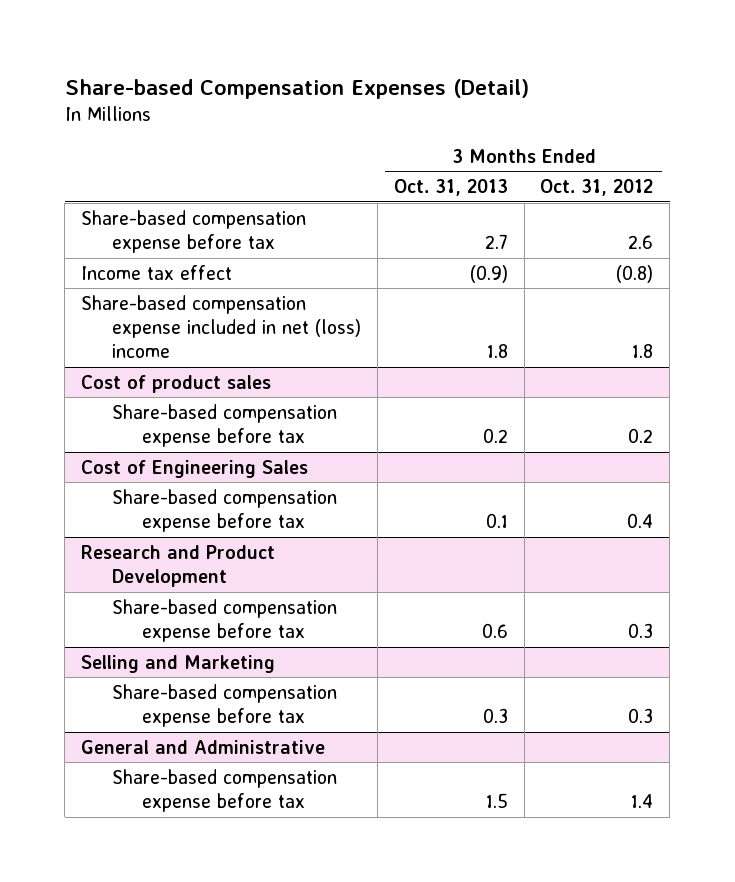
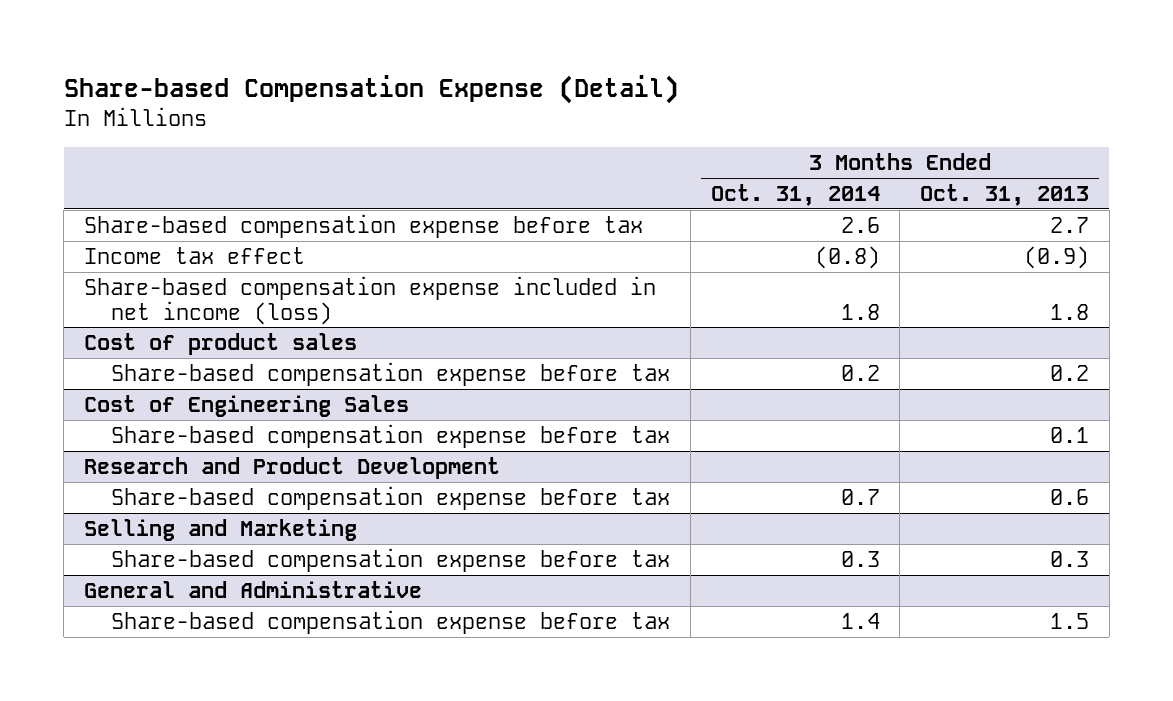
[64,79,529,100] Share-based Compensation Expenses (Detail) -> [63,75,679,105] Share-based Compensation Expense (Detail)
[540,179,654,197] Oct. 31, 2012 -> none
none -> [710,183,880,206] Oct. 31, 2014
[81,294,361,359] Share-based compensation expense included in net (loss) income -> [84,275,657,325] Share-based compensation expense included in net income (loss)

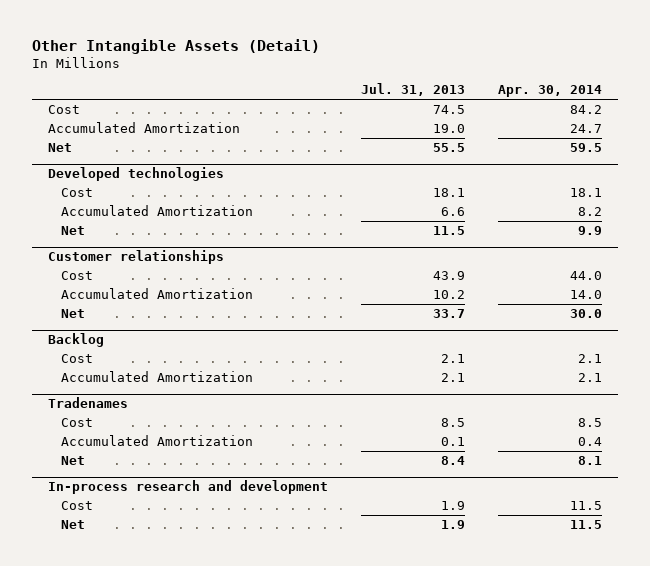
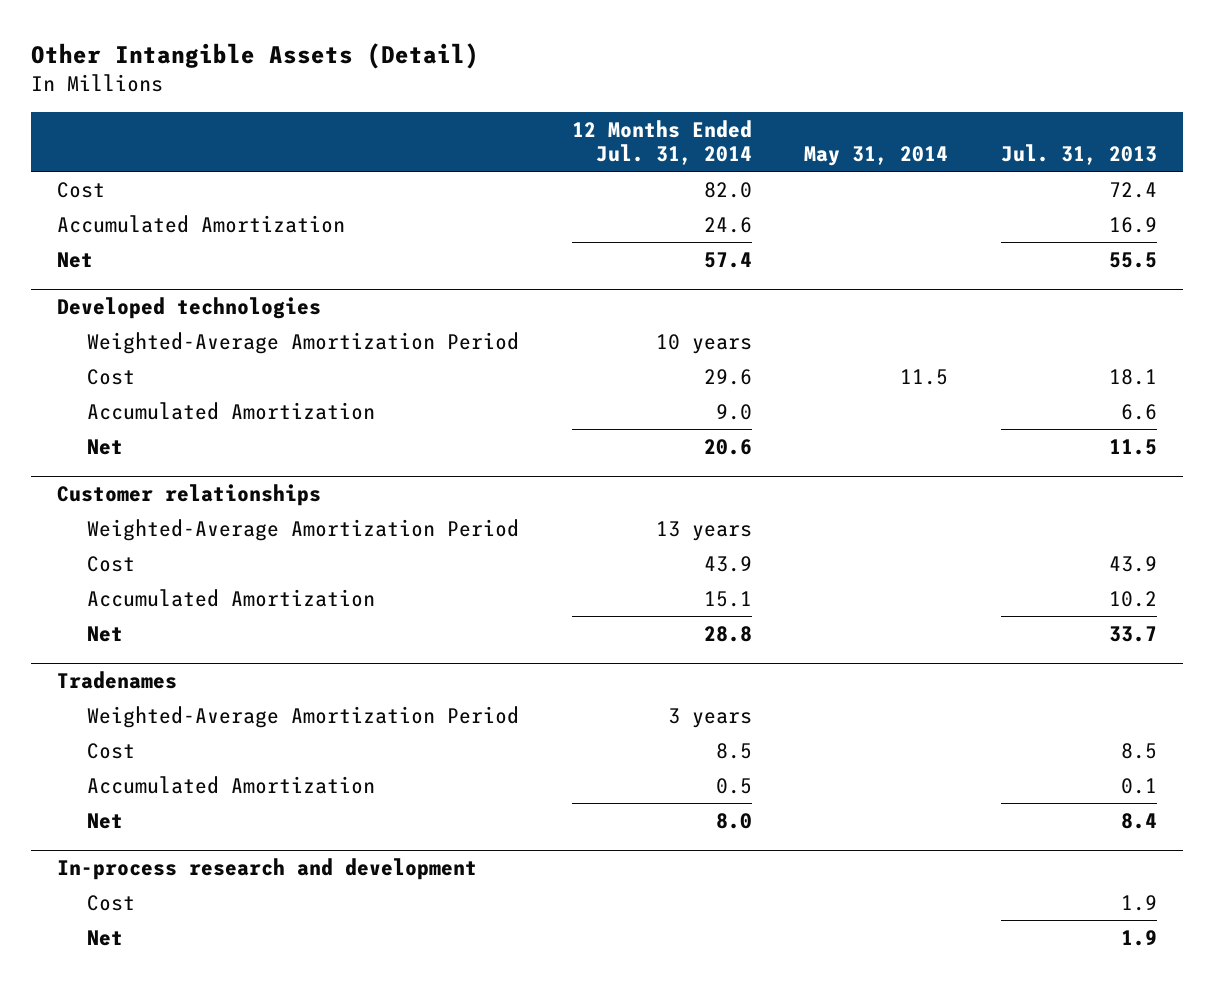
[497,85,602,98] Apr. 30, 2014 -> none
none -> [571,119,752,166] 12 Months Ended Jul. 31, 2014
none -> [804,146,949,167] May 31, 2014
[432,105,465,115] 74.5 -> [1109,181,1158,198] 72.4
[432,124,465,134] 19.0 -> [1109,216,1158,233] 16.9
none -> [87,331,520,354] Weighted-Average Amortization Period
none -> [87,518,520,541] Weighted-Average Amortization Period
[48,333,105,348] Backlog -> none
[61,354,94,364] Cost -> none
[61,371,254,383] Accumulated Amortization -> none
none -> [87,705,520,728] Weighted-Average Amortization Period

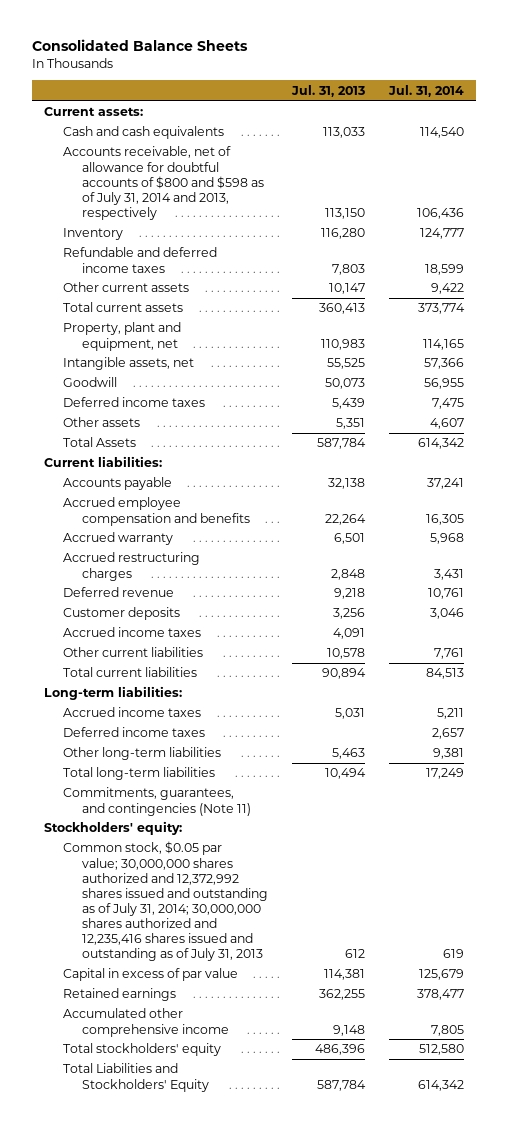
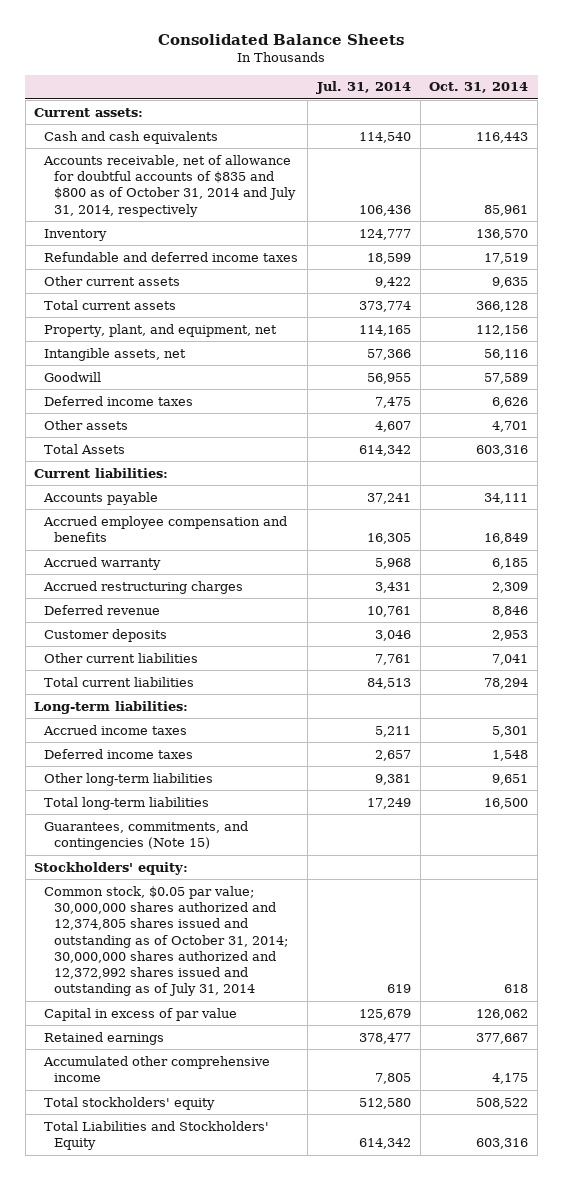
[291,84,366,97] Jul. 31, 2013 -> none
none -> [429,82,529,94] Oct. 31, 2014
[63,146,265,220] Accounts receivable, net of allowance for doubtful accounts of $800 and $598 as of July 31, 2014 and 2013, respectively -> [43,154,297,217] Accounts receivable, net of allowance for doubtful accounts of $835 and $800 as of October 31, 2014 and July 31, 2014, respectively
[63,322,182,351] Property, plant and equipment, net -> [44,323,278,337] Property, plant, and equipment, net
[63,627,202,638] Accrued income taxes -> none
[63,787,252,816] Commitments, guarantees, and contingencies (Note 11) -> [44,820,249,851] Guarantees, commitments, and contingencies (Note 15)
[63,841,269,962] Common stock, $0.05 par value; 30,000,000 shares authorized and 12,372,992 shares issued and outstanding as of July 31, 2014; 30,000,000 shares authorized and 12,235,416 shares issued and outstanding as of July 31, 2013 -> [44,885,289,997] Common stock, $0.05 par value; 30,000,000 shares authorized and 12,374,805 shares issued and outstanding as of October 31, 2014; 30,000,000 shares authorized and 12,372,992 shares issued and outstanding as of July 31, 2014

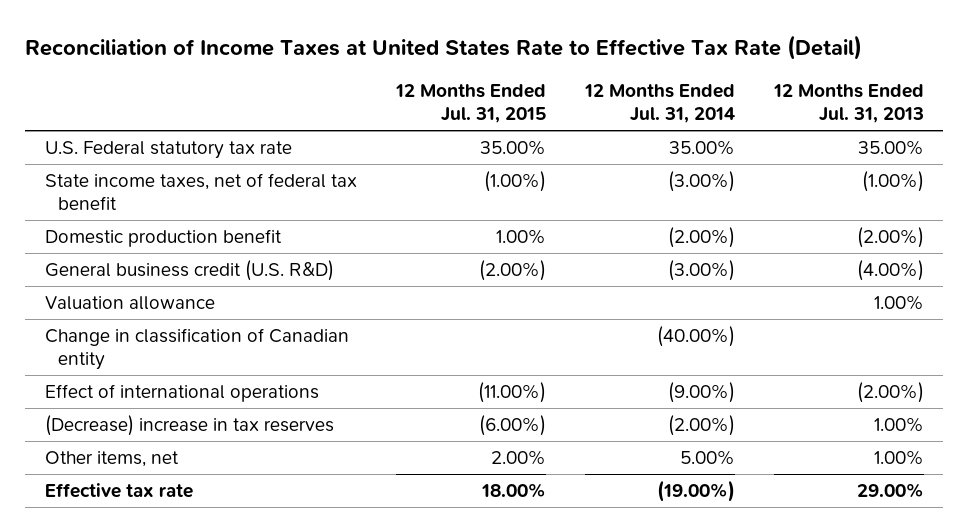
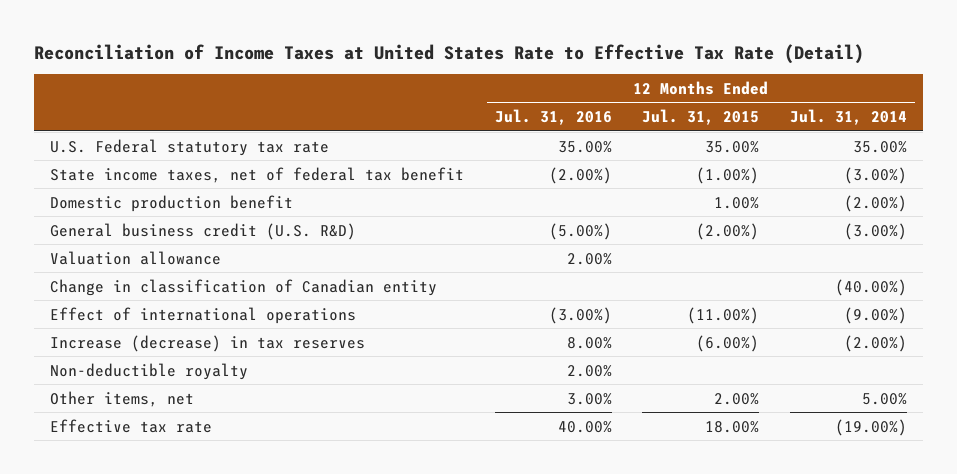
[772,84,924,124] 12 Months Ended Jul. 31, 2013 -> none
none -> [494,108,612,125] Jul. 31, 2016
[44,415,334,437] (Decrease) increase in tax reserves -> [49,334,365,352] Increase (decrease) in tax reserves
none -> [49,362,248,380] Non-deductible royalty

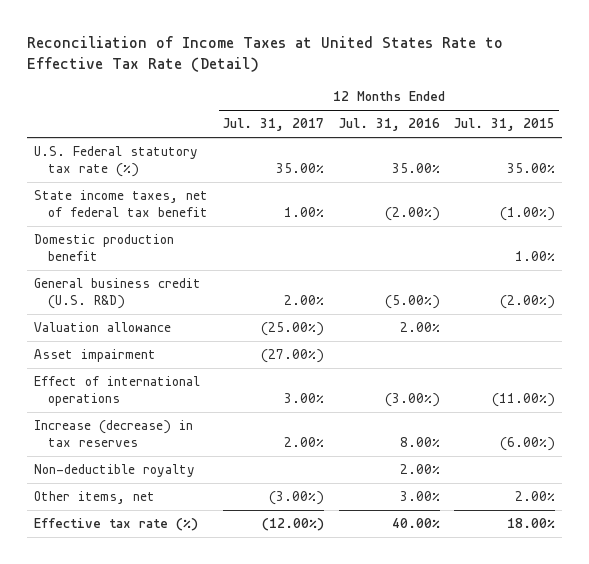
[790,108,908,125] Jul. 31, 2014 -> none
none -> [222,118,324,132] Jul. 31, 2017
[49,138,329,156] U.S. Federal statutory tax rate -> [34,146,199,178] U.S. Federal statutory tax rate (%)
[49,278,437,296] Change in classification of Canadian entity -> none
none -> [34,349,157,363] Asset impairment
[49,418,212,433] Effective tax rate -> [34,518,199,532] Effective tax rate (%)

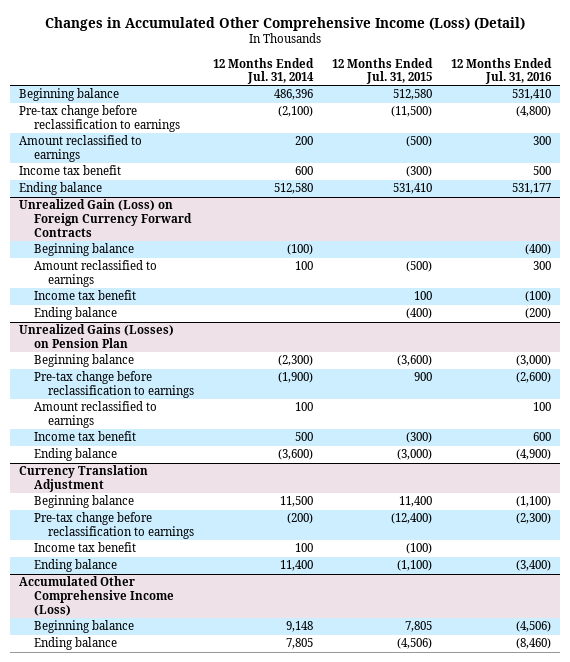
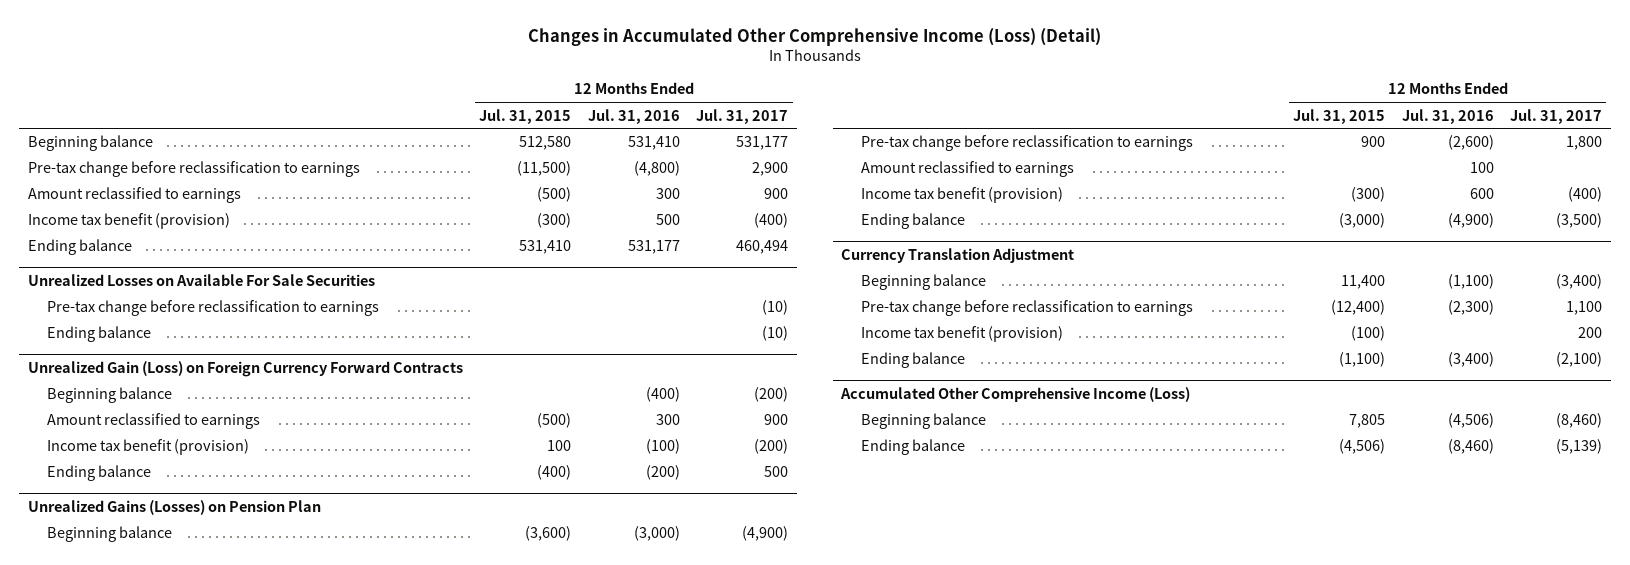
[213,57,315,85] 12 Months Ended Jul. 31, 2014 -> none
none -> [696,108,789,124] Jul. 31, 2017
[19,165,122,176] Income tax benefit -> [27,213,230,230] Income tax benefit (provision)
none -> [27,274,375,287] Unrealized Losses on Available For Sale Securities
none -> [47,300,380,317] Pre-tax change before reclassification to earnings
none -> [47,326,152,343] Ending balance
[33,290,136,301] Income tax benefit -> [47,439,250,456] Income tax benefit (provision)
[33,431,136,442] Income tax benefit -> [861,187,1064,204] Income tax benefit (provision)
[33,542,136,553] Income tax benefit -> [861,326,1064,343] Income tax benefit (provision)

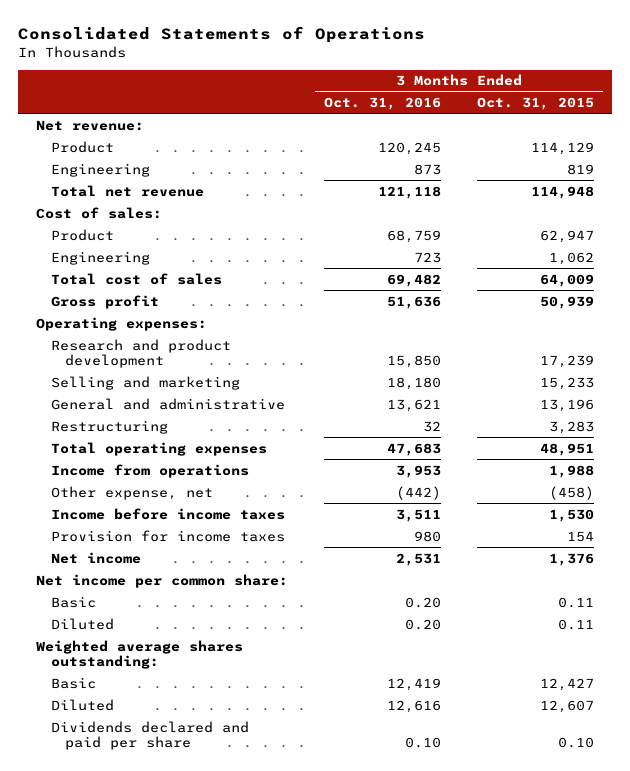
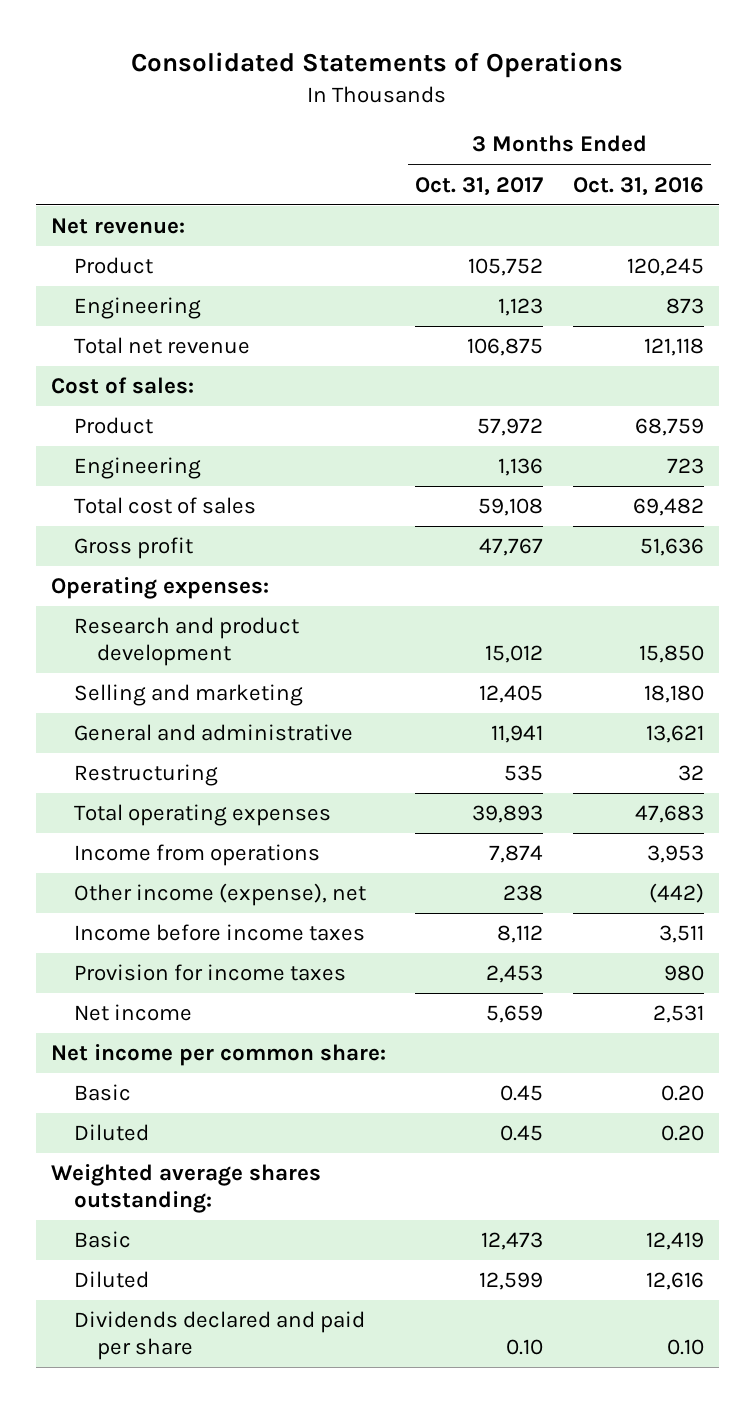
[476,97,594,111] Oct. 31, 2015 -> none
none -> [415,176,544,196] Oct. 31, 2017
[50,485,213,500] Other expense, net -> [73,883,366,907] Other income (expense), net

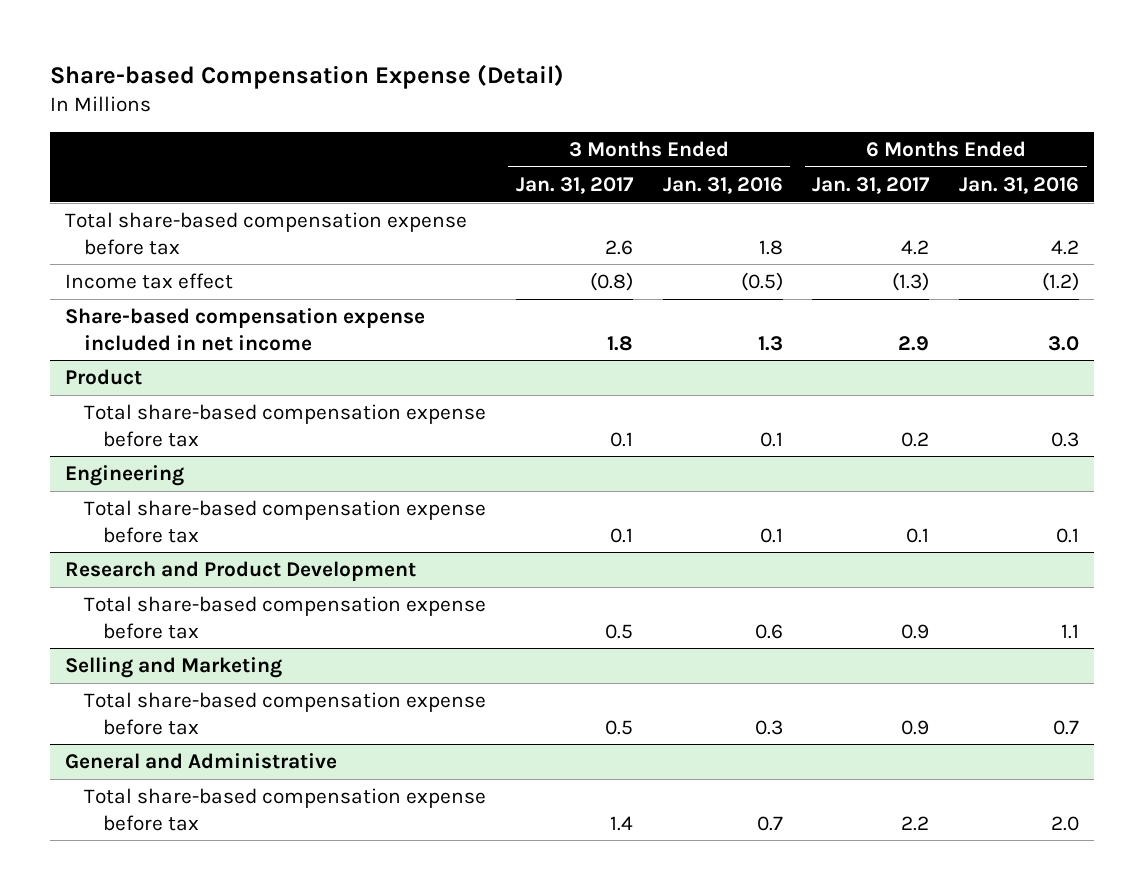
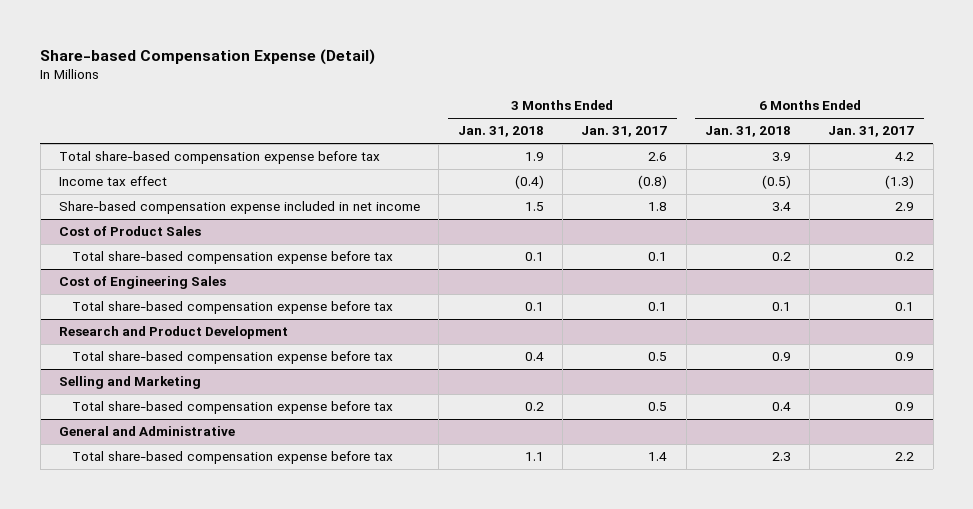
[662,176,783,194] Jan. 31, 2016 -> none
[959,176,1080,194] Jan. 31, 2016 -> none
none -> [457,126,544,138] Jan. 31, 2018
none -> [704,126,791,138] Jan. 31, 2018
[65,368,143,385] Product -> [58,226,201,237] Cost of Product Sales
[65,464,185,486] Engineering -> [58,276,226,290] Cost of Engineering Sales

